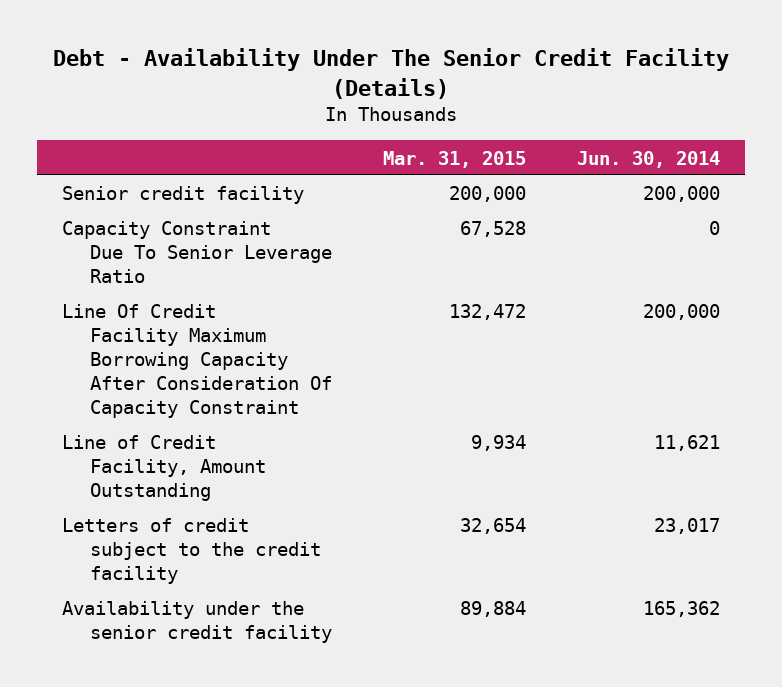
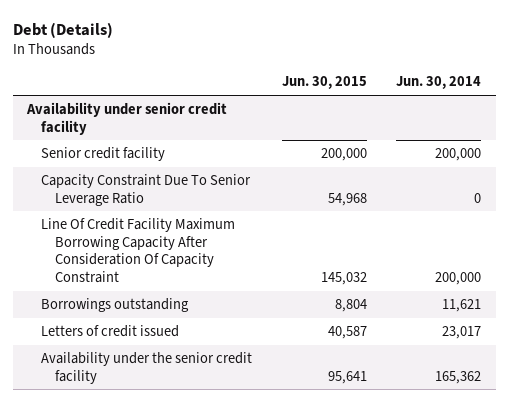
[52,48,729,99] Debt - Availability Under The Senior Credit Facility (Details) -> [12,21,113,38] Debt (Details)
[382,150,526,168] Mar. 31, 2015 -> none
none -> [281,76,367,90] Jun. 30, 2015
none -> [26,102,228,135] Availability under senior credit facility
[62,435,266,502] Line of Credit Facility, Amount Outstanding -> [41,298,190,313] Borrowings outstanding
[62,518,321,585] Letters of credit subject to the credit facility -> [41,325,180,338] Letters of credit issued

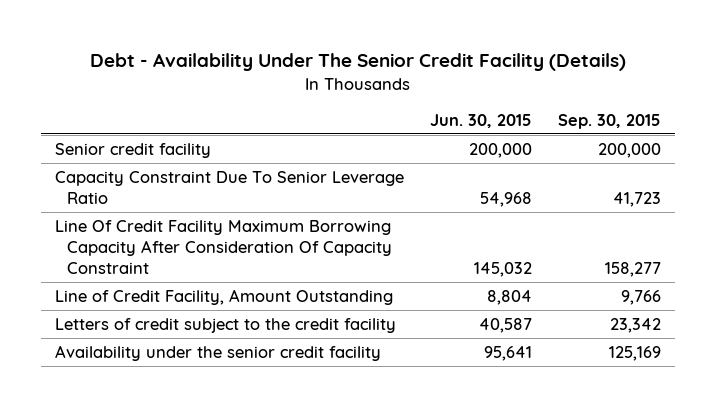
[12,21,113,38] Debt (Details) -> [90,53,627,72] Debt - Availability Under The Senior Credit Facility (Details)
[395,76,481,90] Jun. 30, 2014 -> none
none -> [558,113,662,129] Sep. 30, 2015
[26,102,228,135] Availability under senior credit facility -> none
[41,298,190,313] Borrowings outstanding -> [54,288,393,305] Line of Credit Facility, Amount Outstanding
[41,325,180,338] Letters of credit issued -> [54,317,396,333] Letters of credit subject to the credit facility

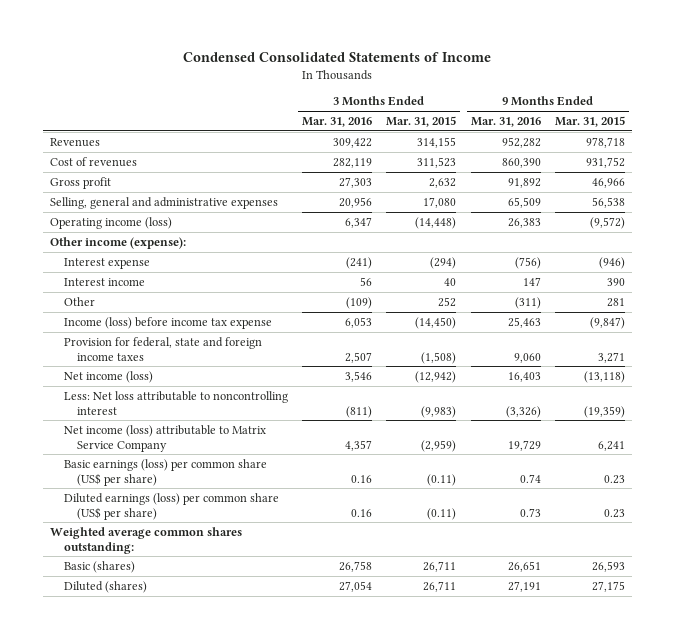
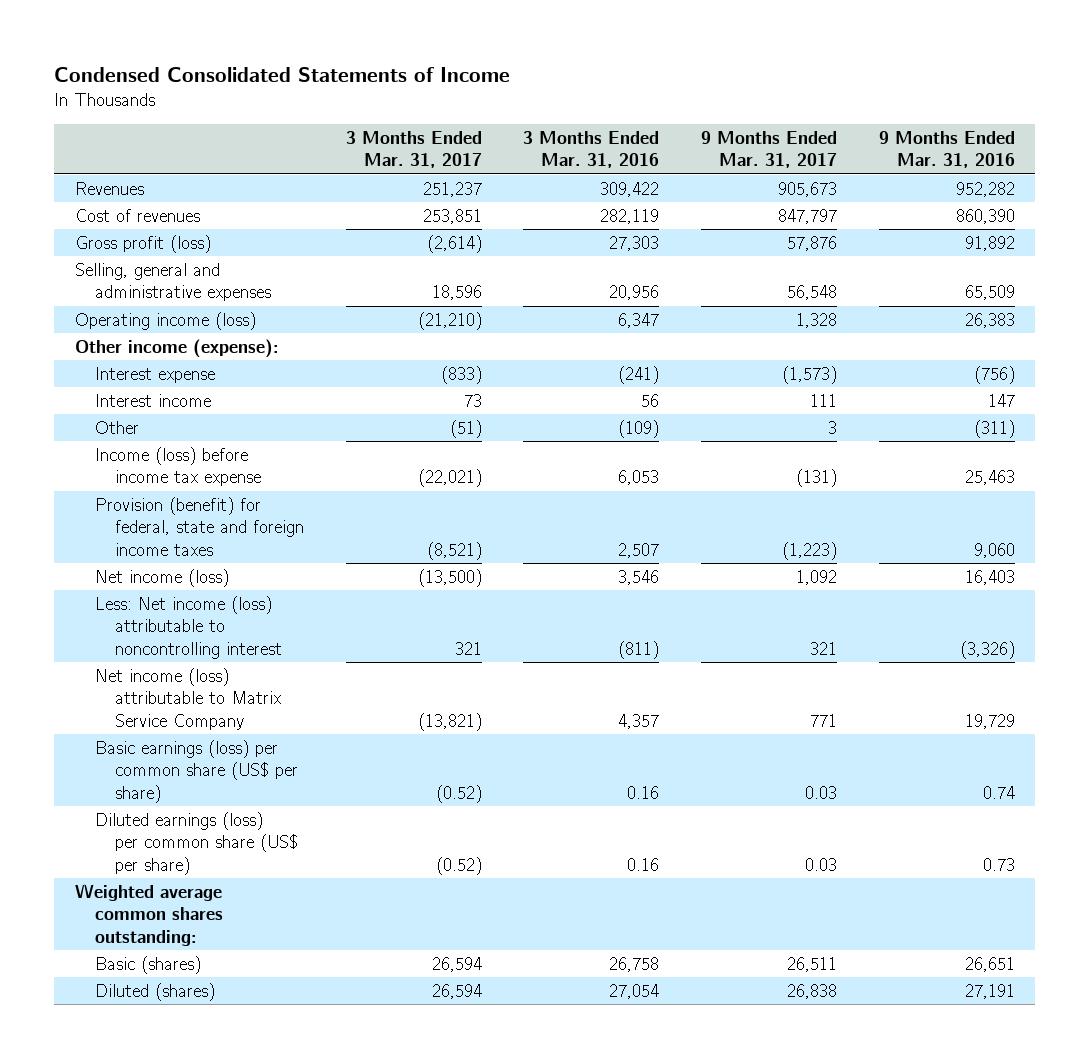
[386,115,457,127] Mar. 31, 2015 -> none
[554,115,625,127] Mar. 31, 2015 -> none
none -> [345,130,482,169] 3 Months Ended Mar. 31, 2017
none -> [700,130,837,169] 9 Months Ended Mar. 31, 2017
[49,176,111,189] Gross profit -> [75,234,212,253] Gross profit (loss)
[63,336,262,361] Provision for federal, state and foreign income taxes -> [95,496,304,556] Provision (benefit) for federal, state and foreign income taxes
[63,390,288,415] Less: Net loss attributable to noncontrolling interest -> [95,595,282,659] Less: Net income (loss) attributable to noncontrolling interest

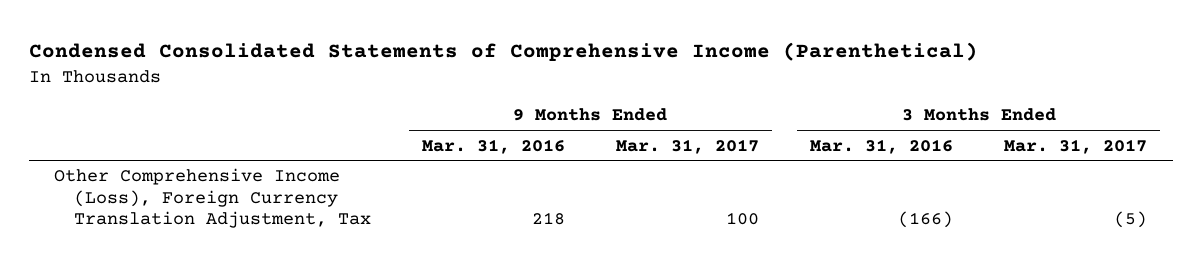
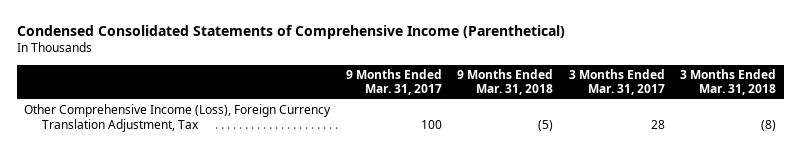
[421,138,565,154] Mar. 31, 2016 -> none
[810,138,954,154] Mar. 31, 2016 -> none
none -> [457,68,554,96] 9 Months Ended Mar. 31, 2018
none -> [680,68,777,96] 3 Months Ended Mar. 31, 2018
[1114,210,1148,228] (5) -> [650,119,665,129] 28

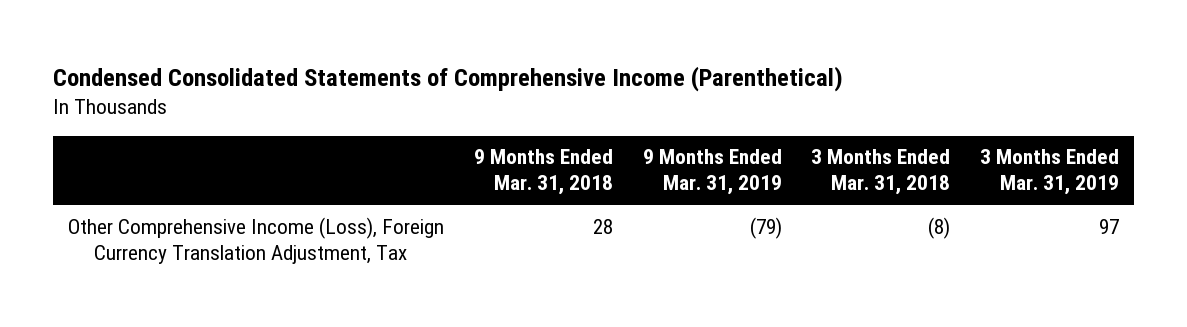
[345,68,442,96] 9 Months Ended Mar. 31, 2017 -> none
[568,68,665,96] 3 Months Ended Mar. 31, 2017 -> none
none -> [642,149,782,196] 9 Months Ended Mar. 31, 2019
none -> [980,149,1120,196] 3 Months Ended Mar. 31, 2019
[538,119,554,131] (5) -> [592,218,613,234] 28

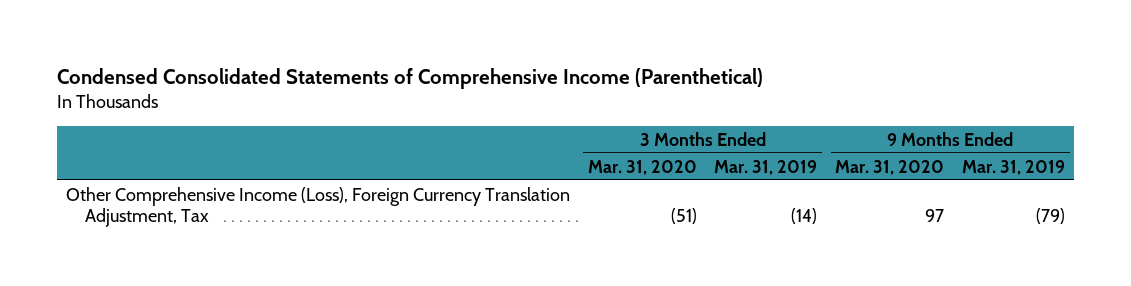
[473,149,613,196] 9 Months Ended Mar. 31, 2018 -> none
[811,149,951,196] 3 Months Ended Mar. 31, 2018 -> none
none -> [587,159,697,175] Mar. 31, 2020
none -> [835,159,945,175] Mar. 31, 2020
[1099,218,1120,234] 97 -> [791,207,818,224] (14)

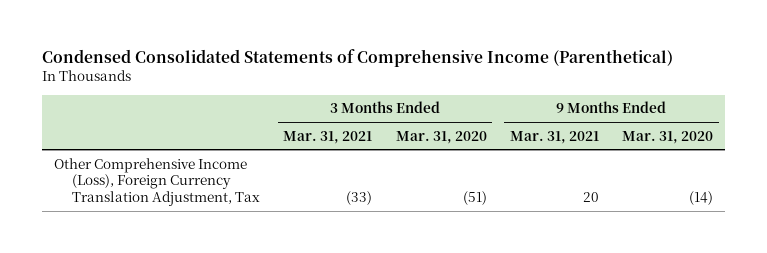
[714,159,818,175] Mar. 31, 2019 -> none
[962,159,1066,175] Mar. 31, 2019 -> none
none -> [283,130,373,144] Mar. 31, 2021
none -> [509,130,599,144] Mar. 31, 2021
[925,208,945,222] 97 -> [688,191,713,206] (14)

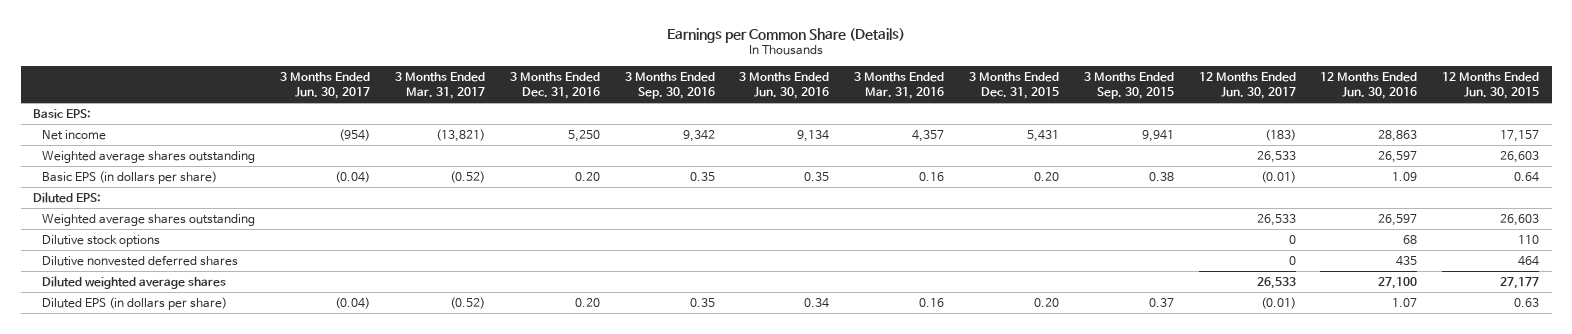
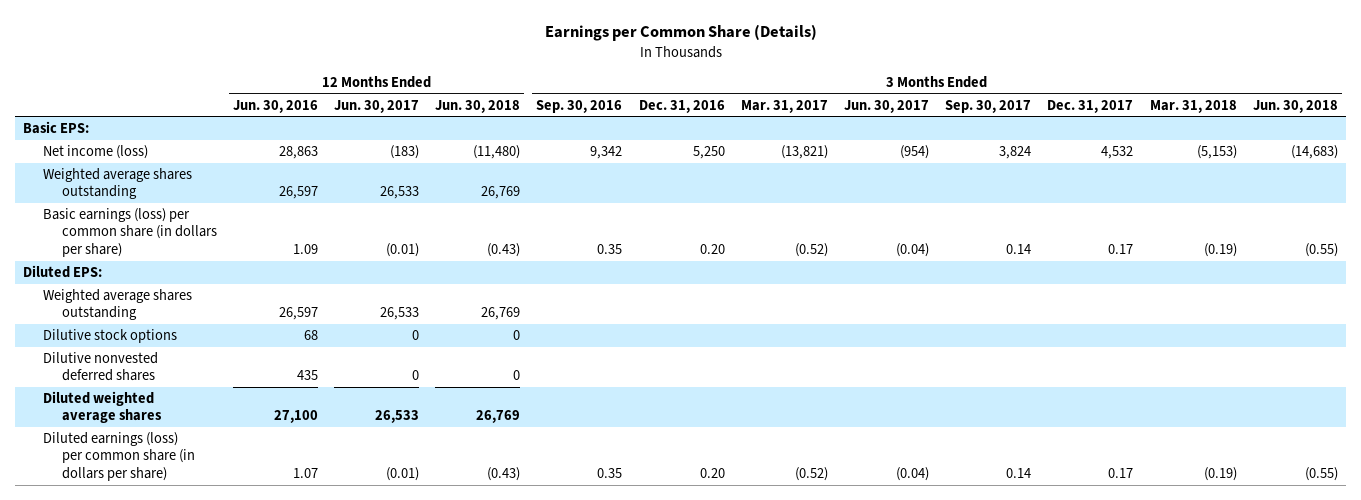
[739,71,830,99] 3 Months Ended Jun. 30, 2016 -> none
[854,71,945,99] 3 Months Ended Mar. 31, 2016 -> none
[968,71,1059,99] 3 Months Ended Dec. 31, 2015 -> none
[1083,71,1174,99] 3 Months Ended Sep. 30, 2015 -> none
[1442,71,1540,99] 12 Months Ended Jun. 30, 2015 -> none
none -> [435,99,521,113] Jun. 30, 2018
none -> [945,99,1032,113] Sep. 30, 2017
none -> [1047,99,1134,113] Dec. 31, 2017
none -> [1149,99,1237,113] Mar. 31, 2018
none -> [1252,99,1338,113] Jun. 30, 2018
[42,129,107,140] Net income -> [42,145,148,160] Net income (loss)
[42,170,218,184] Basic EPS (in dollars per share) -> [42,208,217,257] Basic earnings (loss) per common share (in dollars per share)
[42,296,228,310] Diluted EPS (in dollars per share) -> [42,432,195,481] Diluted earnings (loss) per common share (in dollars per share)

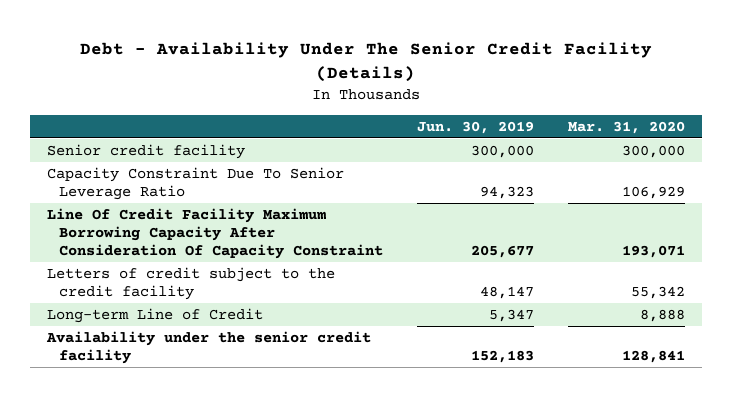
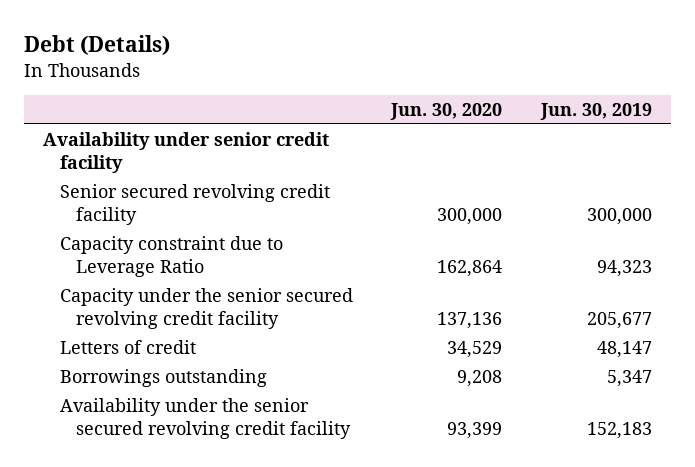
[80,42,653,83] Debt - Availability Under The Senior Credit Facility (Details) -> [23,35,170,56] Debt (Details)
[568,120,686,134] Mar. 31, 2020 -> none
none -> [390,103,503,121] Jun. 30, 2020
none -> [43,131,330,173] Availability under senior credit facility
[47,143,246,159] Senior credit facility -> [59,183,330,225] Senior secured revolving credit facility
[47,166,345,201] Capacity Constraint Due To Senior Leverage Ratio -> [59,235,283,277] Capacity constraint due to Leverage Ratio
[47,207,384,260] Line Of Credit Facility Maximum Borrowing Capacity After Consideration Of Capacity Constraint -> [59,287,353,329] Capacity under the senior secured revolving credit facility
[47,266,336,301] Letters of credit subject to the credit facility -> [59,339,196,354] Letters of credit
[47,307,264,323] Long-term Line of Credit -> [59,368,267,387] Borrowings outstanding
[46,330,372,365] Availability under the senior credit facility -> [59,397,352,439] Availability under the senior secured revolving credit facility

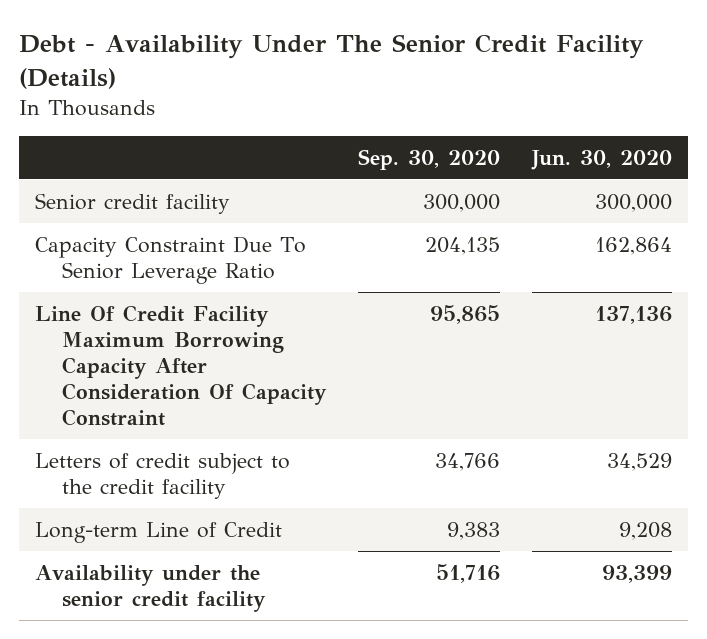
[23,35,170,56] Debt (Details) -> [18,34,644,89] Debt - Availability Under The Senior Credit Facility (Details)
[539,103,652,121] Jun. 30, 2019 -> none
none -> [358,149,501,171] Sep. 30, 2020
[43,131,330,173] Availability under senior credit facility -> none
[59,183,330,225] Senior secured revolving credit facility -> [34,192,230,214] Senior credit facility
[59,235,283,277] Capacity constraint due to Leverage Ratio -> [34,235,306,284] Capacity Constraint Due To Senior Leverage Ratio
[59,287,353,329] Capacity under the senior secured revolving credit facility -> [34,304,328,426] Line Of Credit Facility Maximum Borrowing Capacity After Consideration Of Capacity Constraint
[59,339,196,354] Letters of credit -> [34,452,290,499] Letters of credit subject to the credit facility
[59,368,267,387] Borrowings outstanding -> [34,521,282,543] Long-term Line of Credit
[59,397,352,439] Availability under the senior secured revolving credit facility -> [34,564,267,612] Availability under the senior credit facility

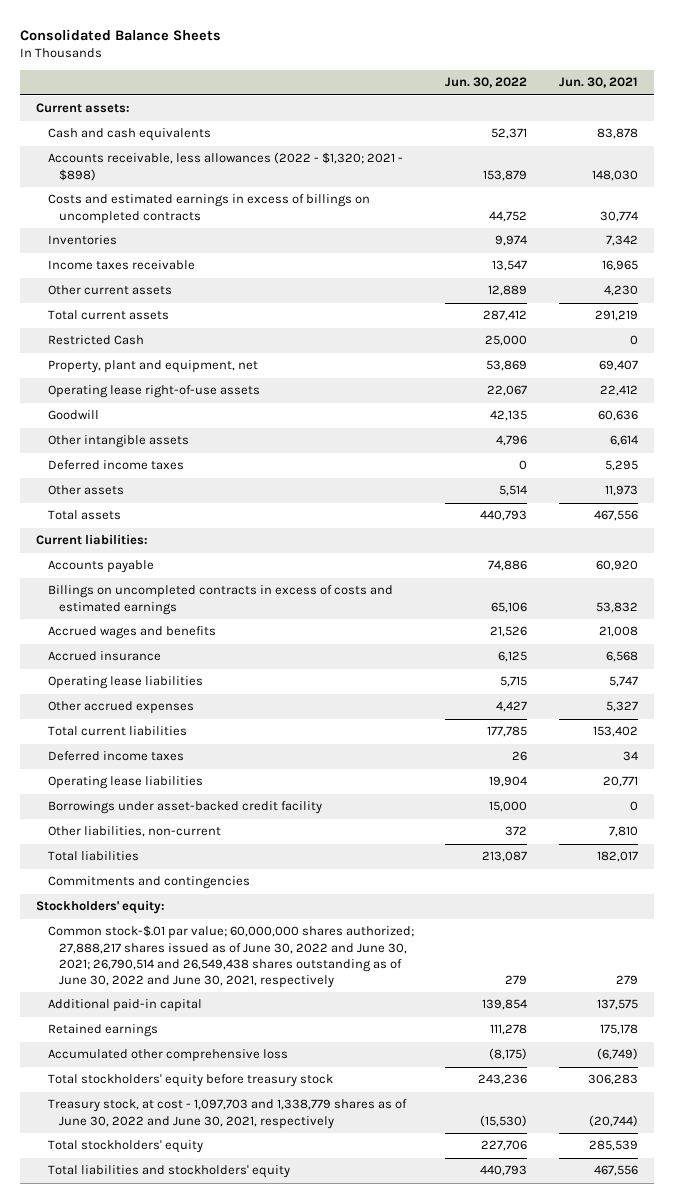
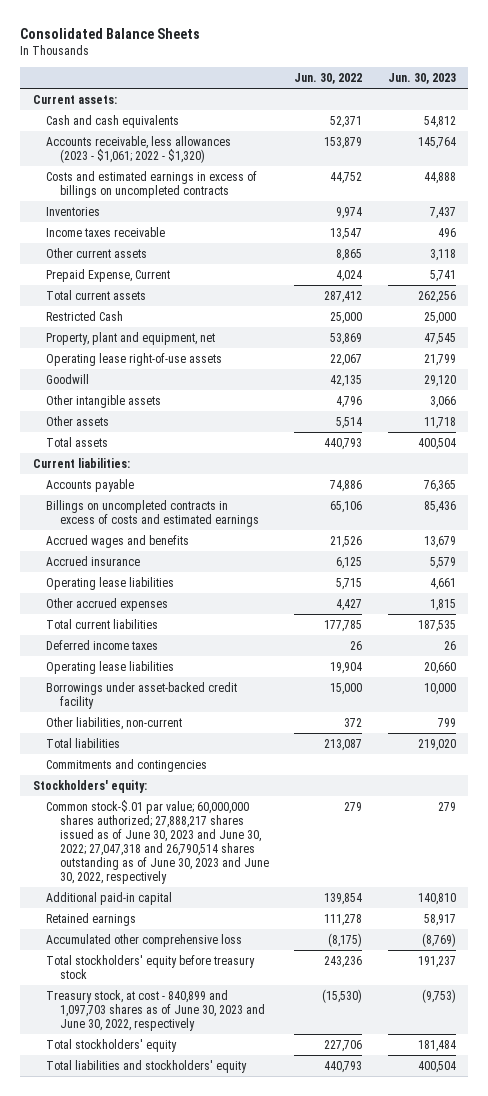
[558,77,638,89] Jun. 30, 2021 -> none
none -> [387,72,456,84] Jun. 30, 2023
[47,152,403,181] Accounts receivable, less allowances (2022 - $1,320; 2021 - $898) -> [46,135,232,163] Accounts receivable, less allowances (2023 - $1,061; 2022 - $1,320)
[488,285,528,297] 12,889 -> [336,248,363,261] 8,865
none -> [46,268,171,282] Prepaid Expense, Current
[47,460,184,471] Deferred income taxes -> none
[47,925,414,988] Common stock-$.01 par value; 60,000,000 shares authorized; 27,888,217 shares issued as of June 30, 2022 and June 30, 2021; 26,790,514 and 26,549,438 shares outstanding as of June 30, 2022 and June 30, 2021, respectively -> [46,799,269,885] Common stock-$.01 par value; 60,000,000 shares authorized; 27,888,217 shares issued as of June 30, 2023 and June 30, 2022; 27,047,318 and 26,790,514 shares outstanding as of June 30, 2023 and June 30, 2022, respectively
[47,1099,407,1129] Treasury stock, at cost - 1,097,703 and 1,338,779 shares as of June 30, 2022 and June 30, 2021, respectively -> [46,989,265,1031] Treasury stock, at cost - 840,899 and 1,097,703 shares as of June 30, 2023 and June 30, 2022, respectively

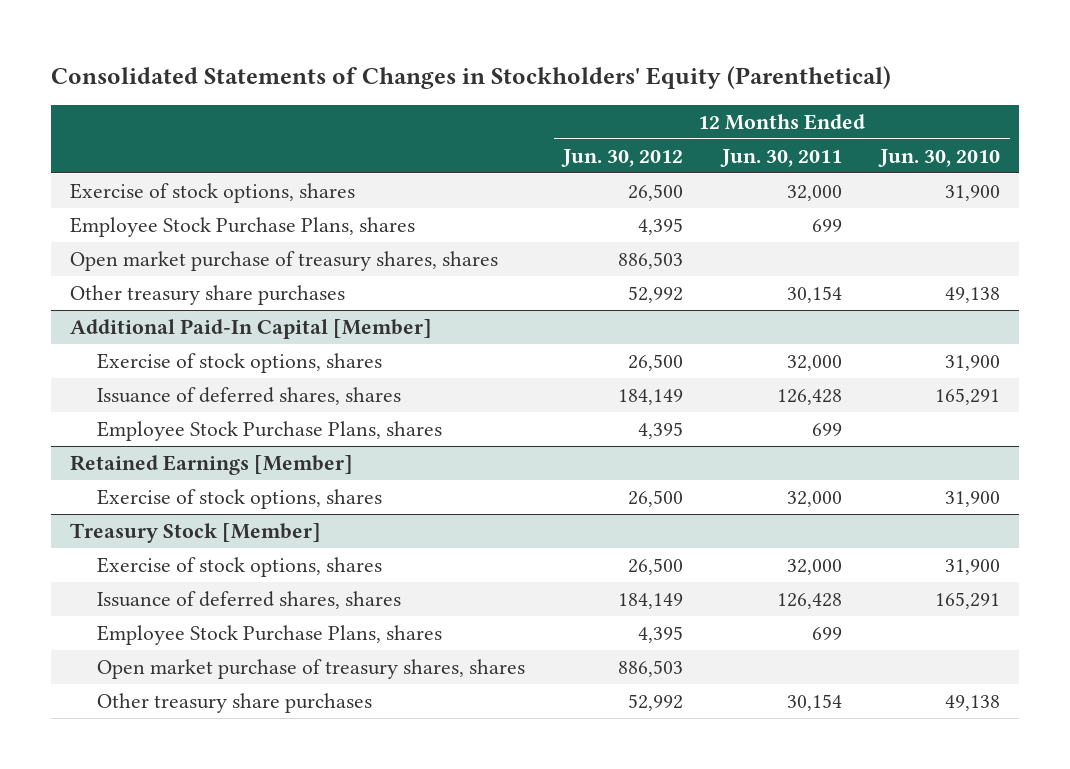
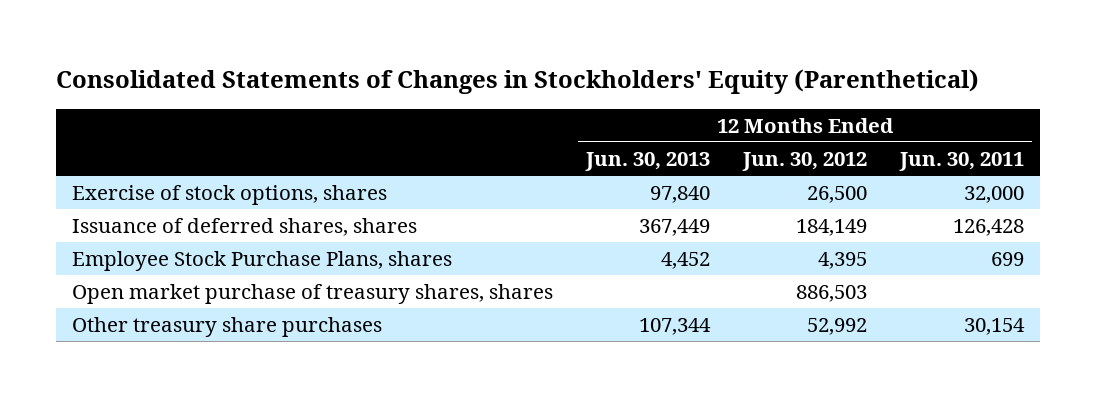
[878,148,1001,167] Jun. 30, 2010 -> none
none -> [585,151,711,171] Jun. 30, 2013
[69,216,415,237] Employee Stock Purchase Plans, shares -> none
[69,250,498,271] Open market purchase of treasury shares, shares -> none
[69,284,345,305] Other treasury share purchases -> none
[69,318,432,339] Additional Paid-In Capital [Member] -> none
[96,352,382,373] Exercise of stock options, shares -> none
[69,454,353,475] Retained Earnings [Member] -> none
[96,488,382,509] Exercise of stock options, shares -> none
[69,522,321,543] Treasury Stock [Member] -> none
[96,556,382,577] Exercise of stock options, shares -> none
[96,590,401,609] Issuance of deferred shares, shares -> none
[96,624,442,645] Employee Stock Purchase Plans, shares -> none

